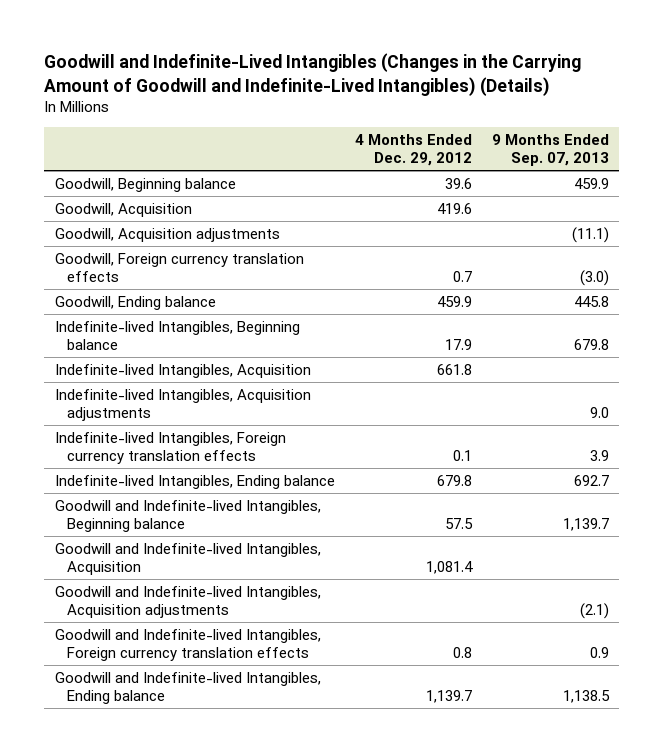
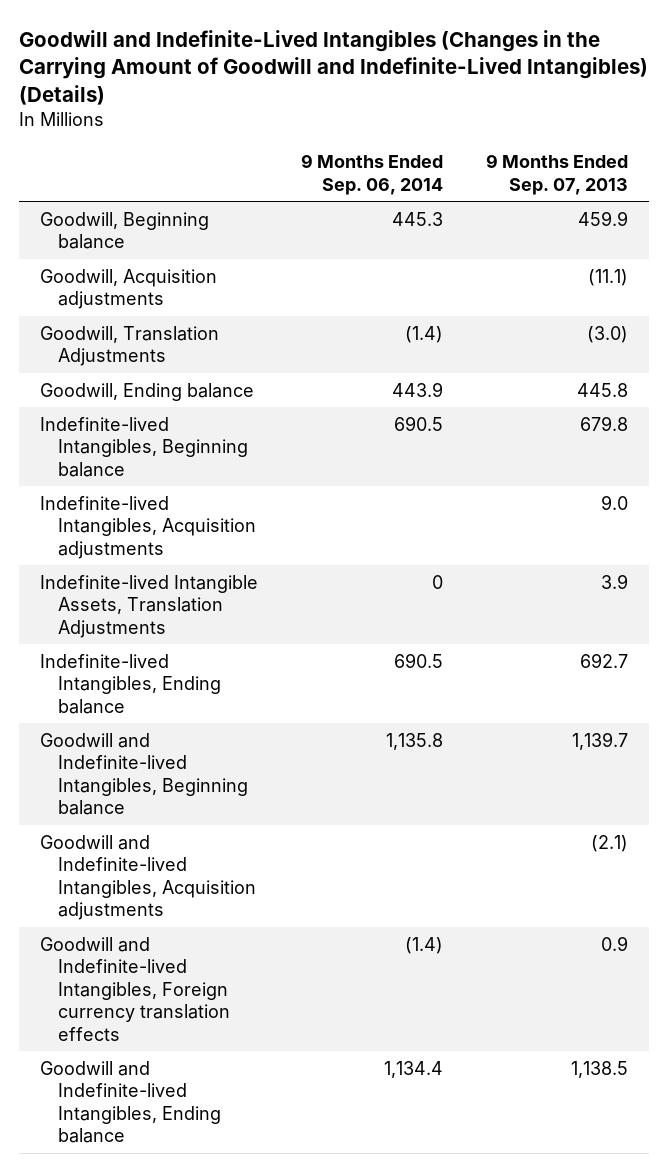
[354,133,472,167] 4 Months Ended Dec. 29, 2012 -> none
none -> [301,154,444,195] 9 Months Ended Sep. 06, 2014
[54,202,192,217] Goodwill, Acquisition -> none
[54,252,304,283] Goodwill, Foreign currency translation effects -> none
none -> [40,325,220,367] Goodwill, Translation Adjustments
[54,363,311,378] Indefinite-lived Intangibles, Acquisition -> none
[54,431,286,465] Indefinite-lived Intangibles, Foreign currency translation effects -> none
none -> [40,574,259,638] Indefinite-lived Intangible Assets, Translation Adjustments
[54,542,321,576] Goodwill and Indefinite-lived Intangibles, Acquisition -> none

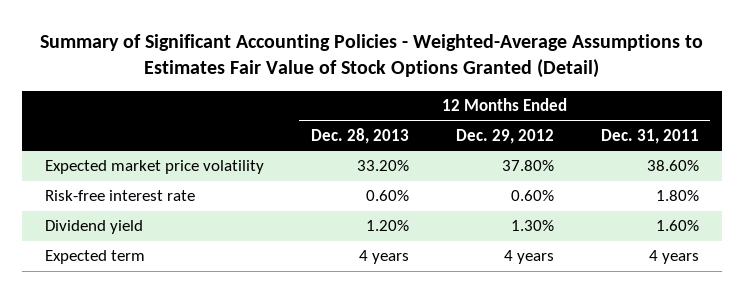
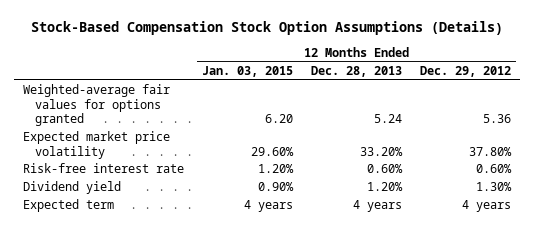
[39,33,703,79] Summary of Significant Accounting Policies - Weighted-Average Assumptions to Estimates Fair Value of Stock Options Granted (Detail) -> [31,21,504,36] Stock-Based Compensation Stock Option Assumptions (Details)
[600,128,699,144] Dec. 31, 2011 -> none
none -> [201,66,293,78] Jan. 03, 2015
none -> [22,84,170,127] Weighted-average fair values for options granted

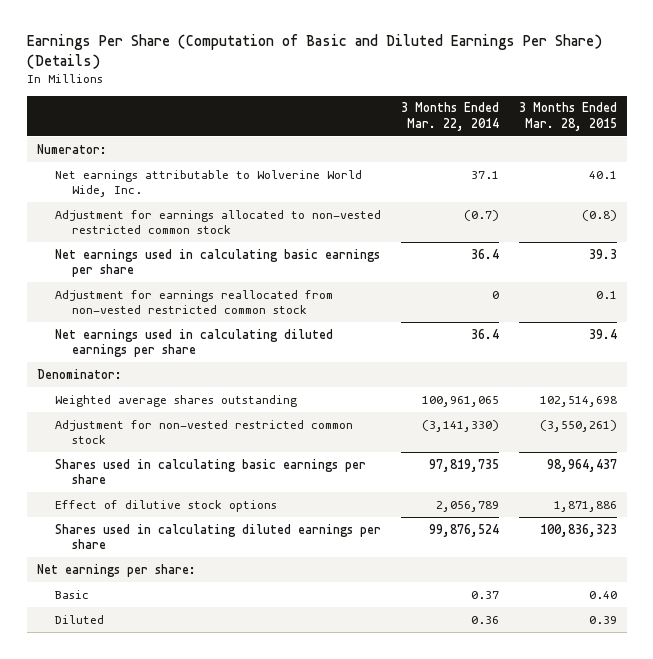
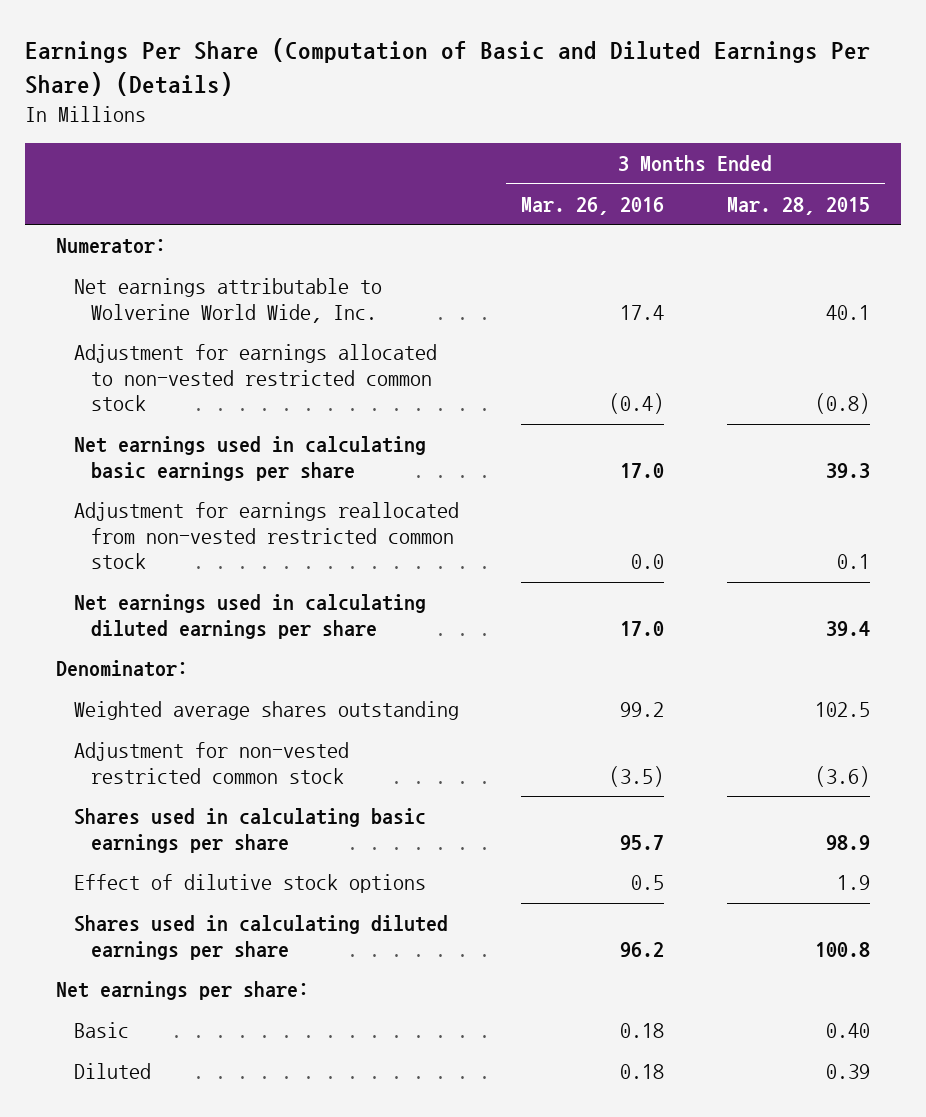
[400,102,499,131] 3 Months Ended Mar. 22, 2014 -> none
none -> [521,196,665,215] Mar. 26, 2016
[539,395,617,407] 102,514,698 -> [814,702,870,718] 102.5
[539,419,617,432] (3,550,261) -> [814,765,870,787] (3.6)
[546,458,617,472] 98,964,437 -> [825,834,870,850] 98.9
[553,500,617,512] 1,871,886 -> [836,875,870,891] 1.9
[539,523,617,537] 100,836,323 -> [814,941,870,957] 100.8

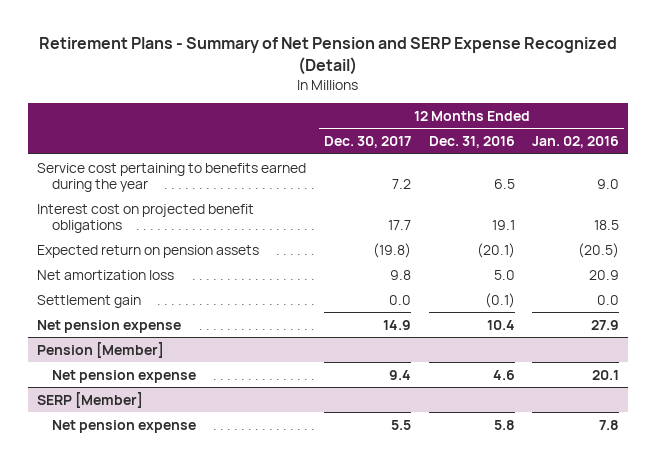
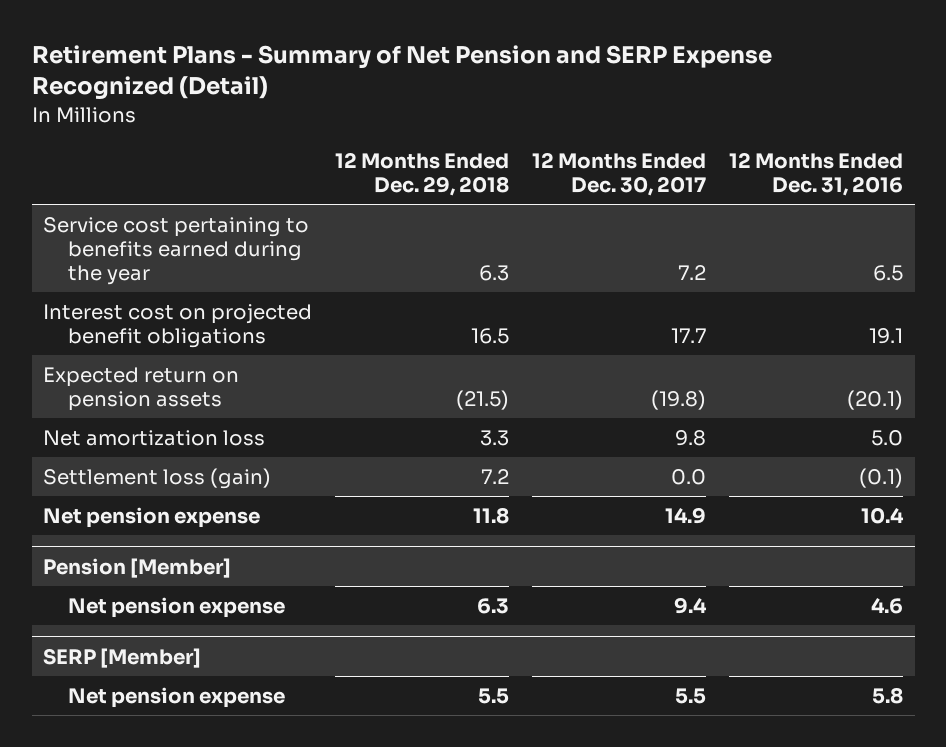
[532,136,620,149] Jan. 02, 2016 -> none
none -> [335,152,510,197] 12 Months Ended Dec. 29, 2018
[36,294,141,308] Settlement gain -> [43,467,272,489] Settlement loss (gain)

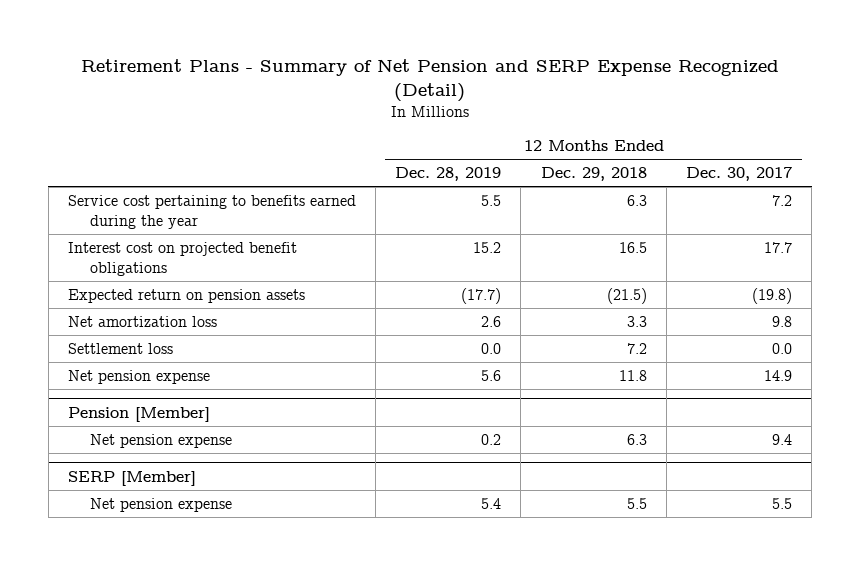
[729,152,904,197] 12 Months Ended Dec. 31, 2016 -> none
none -> [395,167,502,182] Dec. 28, 2019
[43,467,272,489] Settlement loss (gain) -> [67,342,173,354] Settlement loss

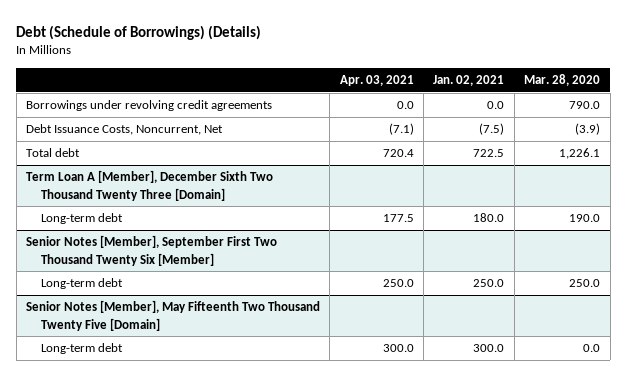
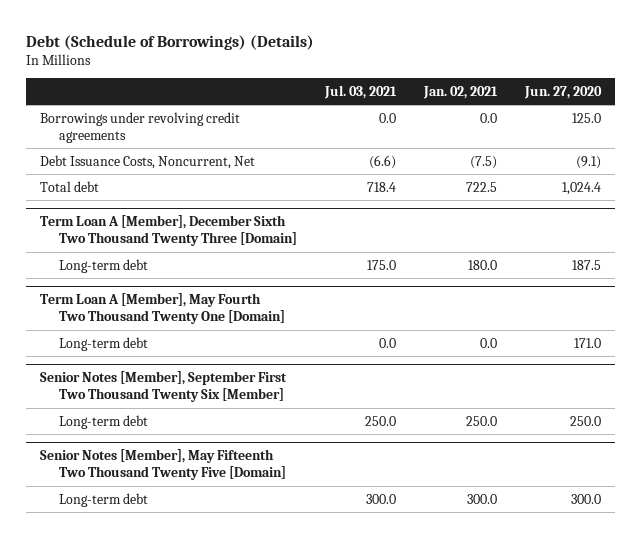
[339,75,414,87] Apr. 03, 2021 -> none
[524,74,601,87] Mar. 28, 2020 -> none
none -> [323,85,397,100] Jul. 03, 2021
none -> [523,86,602,100] Jun. 27, 2020
none -> [40,293,285,325] Term Loan A [Member], May Fourth Two Thousand Twenty One [Domain]
none -> [58,336,148,351] Long-term debt

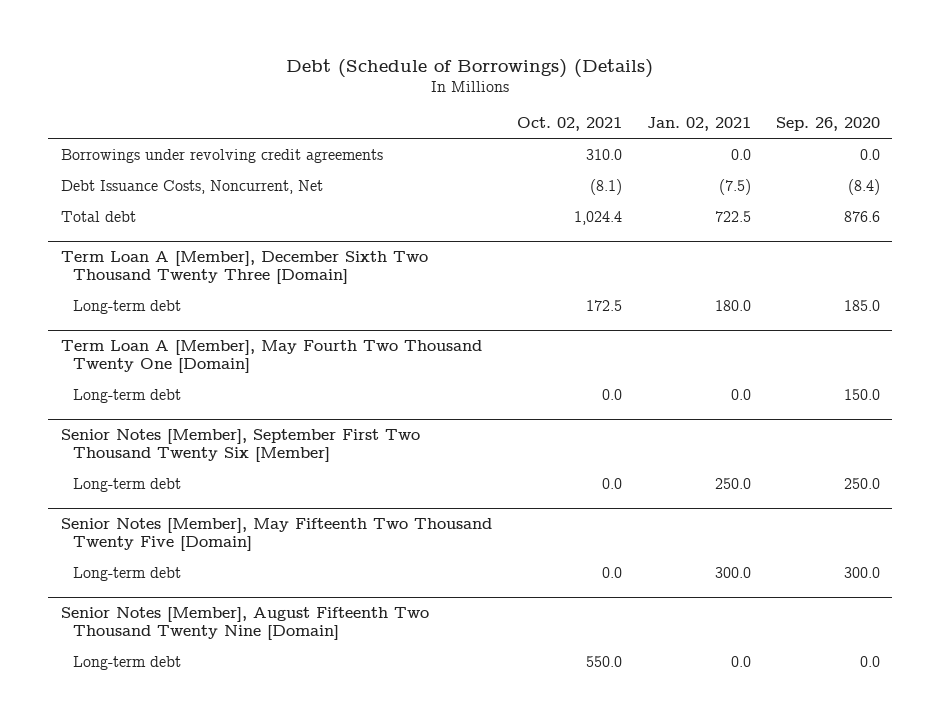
[323,85,397,100] Jul. 03, 2021 -> none
[523,86,602,100] Jun. 27, 2020 -> none
none -> [516,117,622,132] Oct. 02, 2021
none -> [775,117,880,132] Sep. 26, 2020
none -> [60,606,429,641] Senior Notes [Member], August Fifteenth Two Thousand Twenty Nine [Domain]
none -> [72,655,181,670] Long-term debt

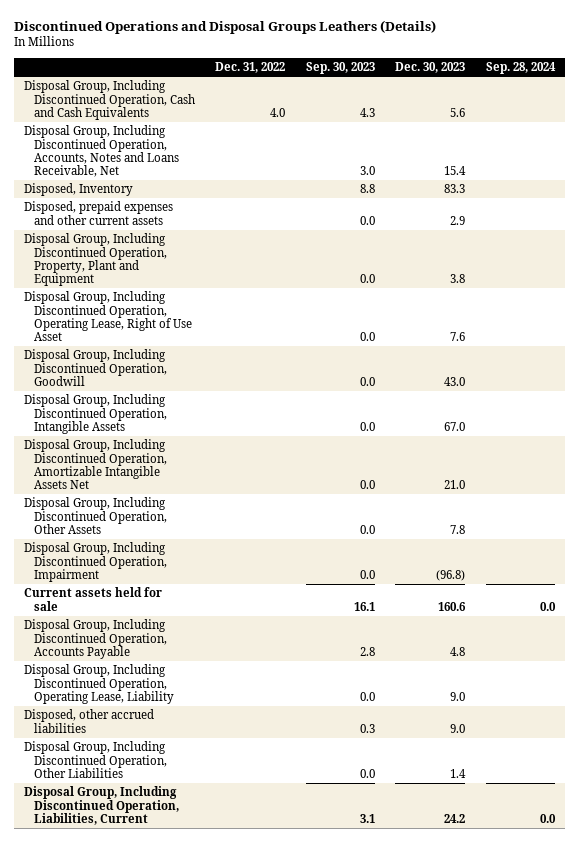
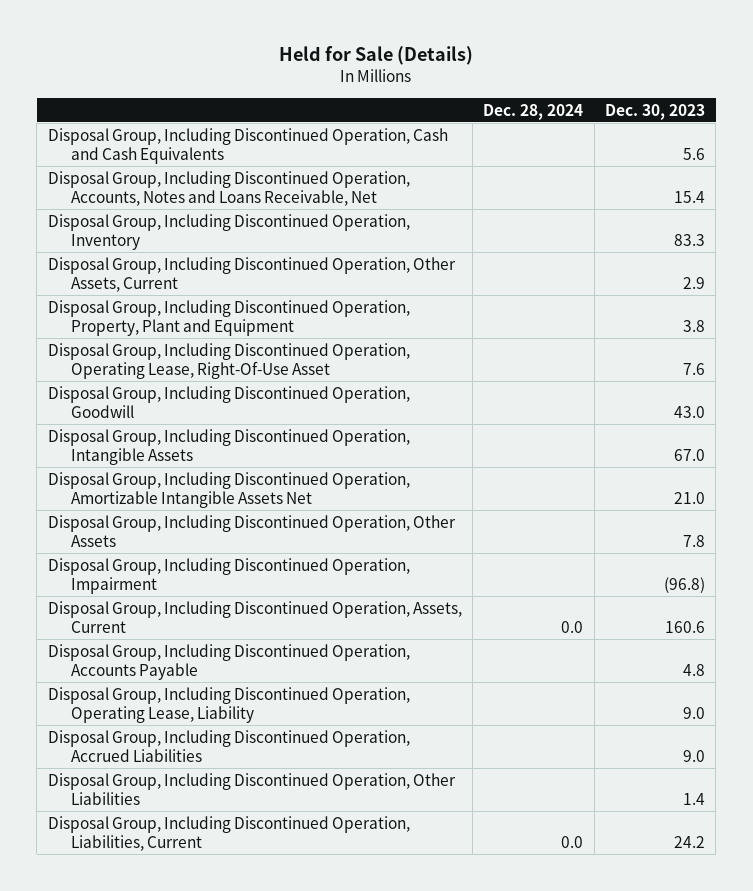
[13,20,436,35] Discontinued Operations and Disposal Groups Leathers (Details) -> [279,46,474,66] Held for Sale (Details)
[215,61,286,73] Dec. 31, 2022 -> none
[305,61,375,74] Sep. 30, 2023 -> none
[485,61,556,74] Sep. 28, 2024 -> none
none -> [483,103,584,120] Dec. 28, 2024
[23,183,133,197] Disposed, Inventory -> [47,213,410,251] Disposal Group, Including Discontinued Operation, Inventory
[23,201,173,225] Disposed, prepaid expenses and other current assets -> [47,256,456,293] Disposal Group, Including Discontinued Operation, Other Assets, Current
[23,291,193,342] Disposal Group, Including Discontinued Operation, Operating Lease, Right of Use Asset -> [47,342,410,380] Disposal Group, Including Discontinued Operation, Operating Lease, Right-Of-Use Asset
[23,587,162,611] Current assets held for sale -> [47,600,462,634] Disposal Group, Including Discontinued Operation, Assets, Current
[23,709,154,733] Disposed, other accrued liabilities -> [47,729,410,763] Disposal Group, Including Discontinued Operation, Accrued Liabilities

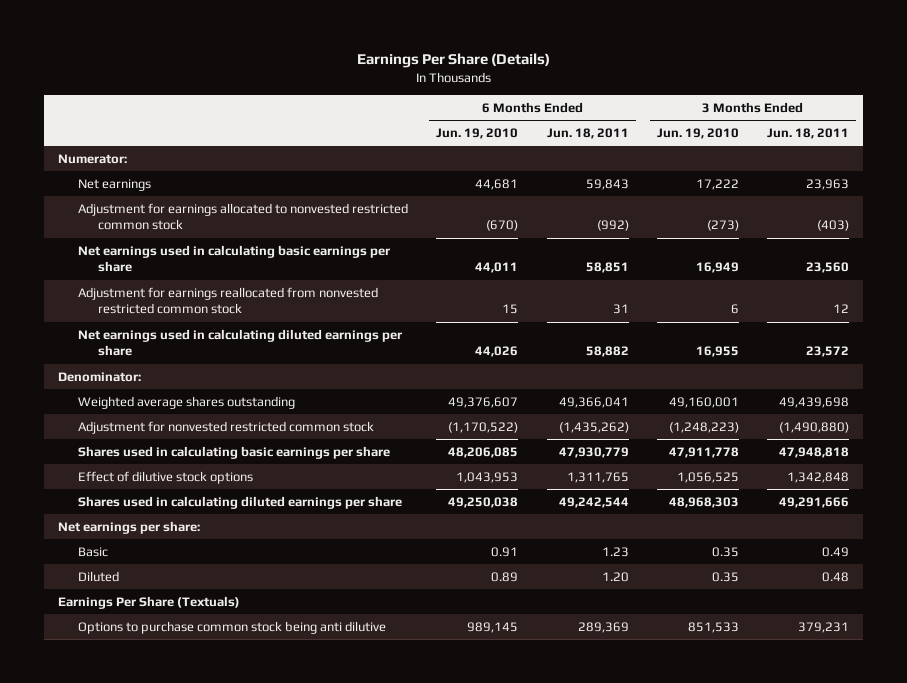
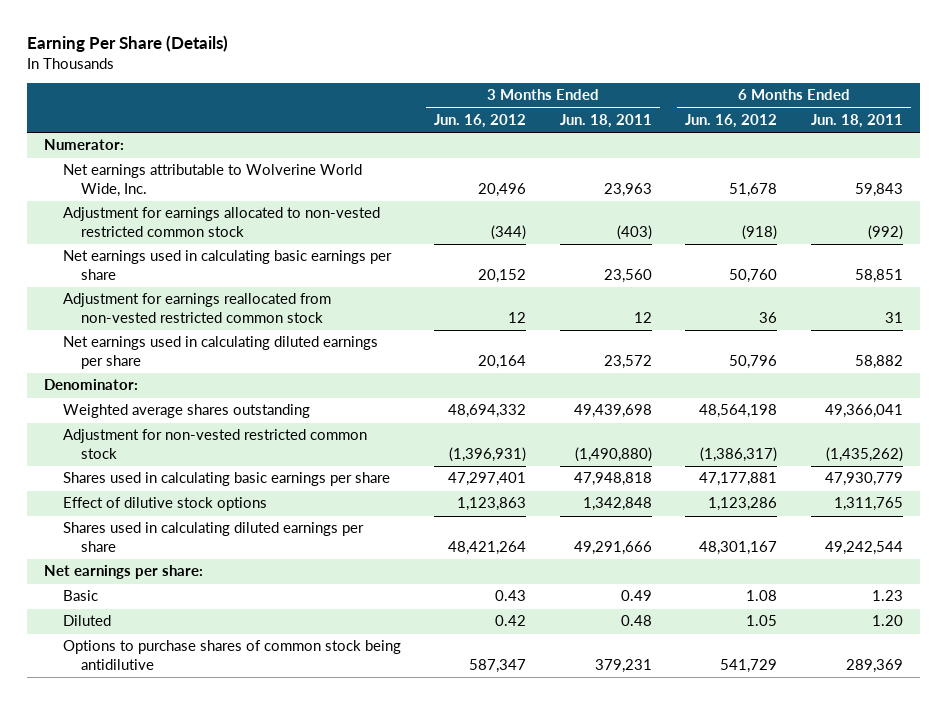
[356,53,550,69] Earnings Per Share (Details) -> [27,35,229,53] Earning Per Share (Details)
[436,128,519,140] Jun. 19, 2010 -> none
[656,128,739,140] Jun. 19, 2010 -> none
none -> [434,113,527,128] Jun. 16, 2012
none -> [685,113,778,128] Jun. 16, 2012
[78,178,152,191] Net earnings -> [62,164,362,197] Net earnings attributable to Wolverine World Wide, Inc.
[78,202,409,231] Adjustment for earnings allocated to nonvested restricted common stock -> [62,207,380,237] Adjustment for earnings allocated to non-vested restricted common stock
[78,286,379,315] Adjustment for earnings reallocated from nonvested restricted common stock -> [62,293,331,323] Adjustment for earnings reallocated from non-vested restricted common stock
[78,420,375,434] Adjustment for nonvested restricted common stock -> [62,429,367,459] Adjustment for non-vested restricted common stock
[58,595,241,609] Earnings Per Share (Textuals) -> none
[78,620,387,634] Options to purchase common stock being anti dilutive -> [62,640,401,670] Options to purchase shares of common stock being antidilutive

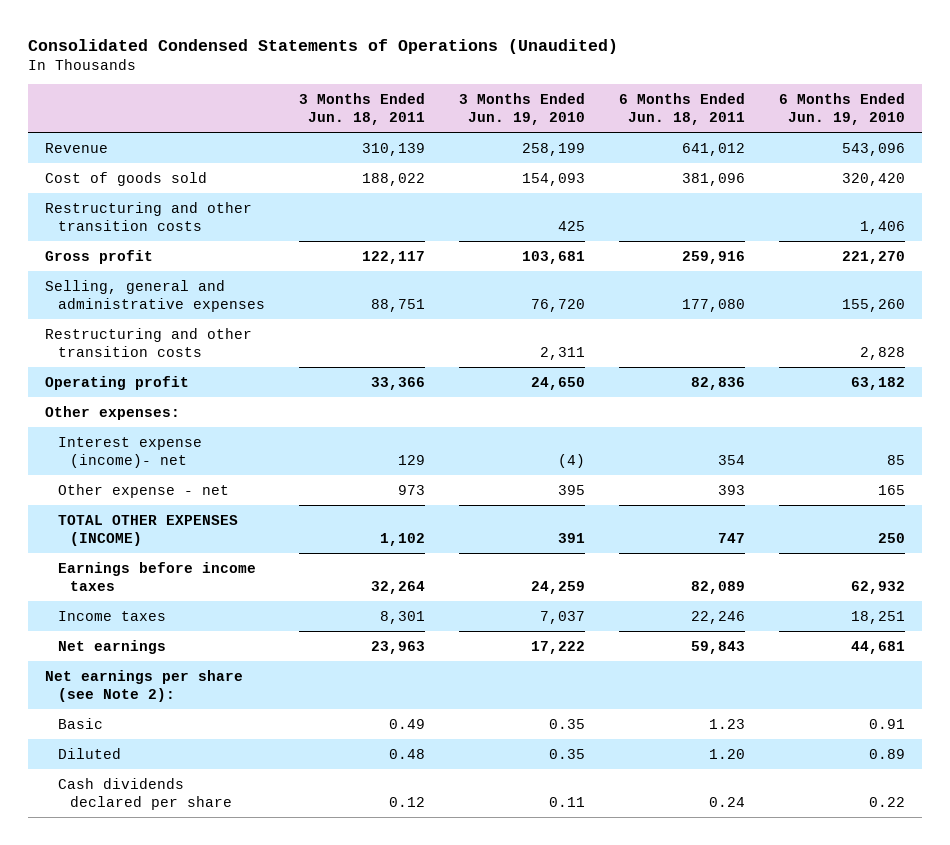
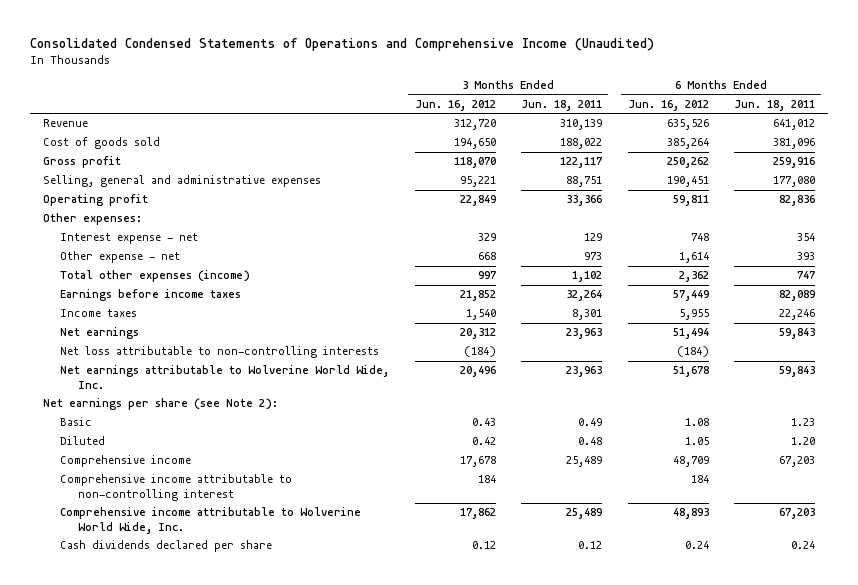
[28,38,619,54] Consolidated Condensed Statements of Operations (Unaudited) -> [29,37,654,51] Consolidated Condensed Statements of Operations and Comprehensive Income (Unaudited)
[458,93,585,126] 3 Months Ended Jun. 19, 2010 -> none
[778,93,905,126] 6 Months Ended Jun. 19, 2010 -> none
none -> [414,99,496,111] Jun. 16, 2012
none -> [627,99,709,111] Jun. 16, 2012
[45,201,253,231] Restructuring and other transition costs -> none
[45,327,253,357] Restructuring and other transition costs -> none
[57,436,202,468] Interest expense (income)- net -> [60,233,199,245] Interest expense - net
[57,514,238,546] TOTAL OTHER EXPENSES (INCOME) -> [60,270,251,283] Total other expenses (income)
none -> [60,346,380,359] Net loss attributable to non-controlling interests
none -> [60,365,390,390] Net earnings attributable to Wolverine World Wide, Inc.
none -> [60,455,192,468] Comprehensive income
none -> [60,474,293,502] Comprehensive income attributable to non-controlling interest
none -> [60,507,362,535] Comprehensive income attributable to Wolverine World Wide, Inc.

